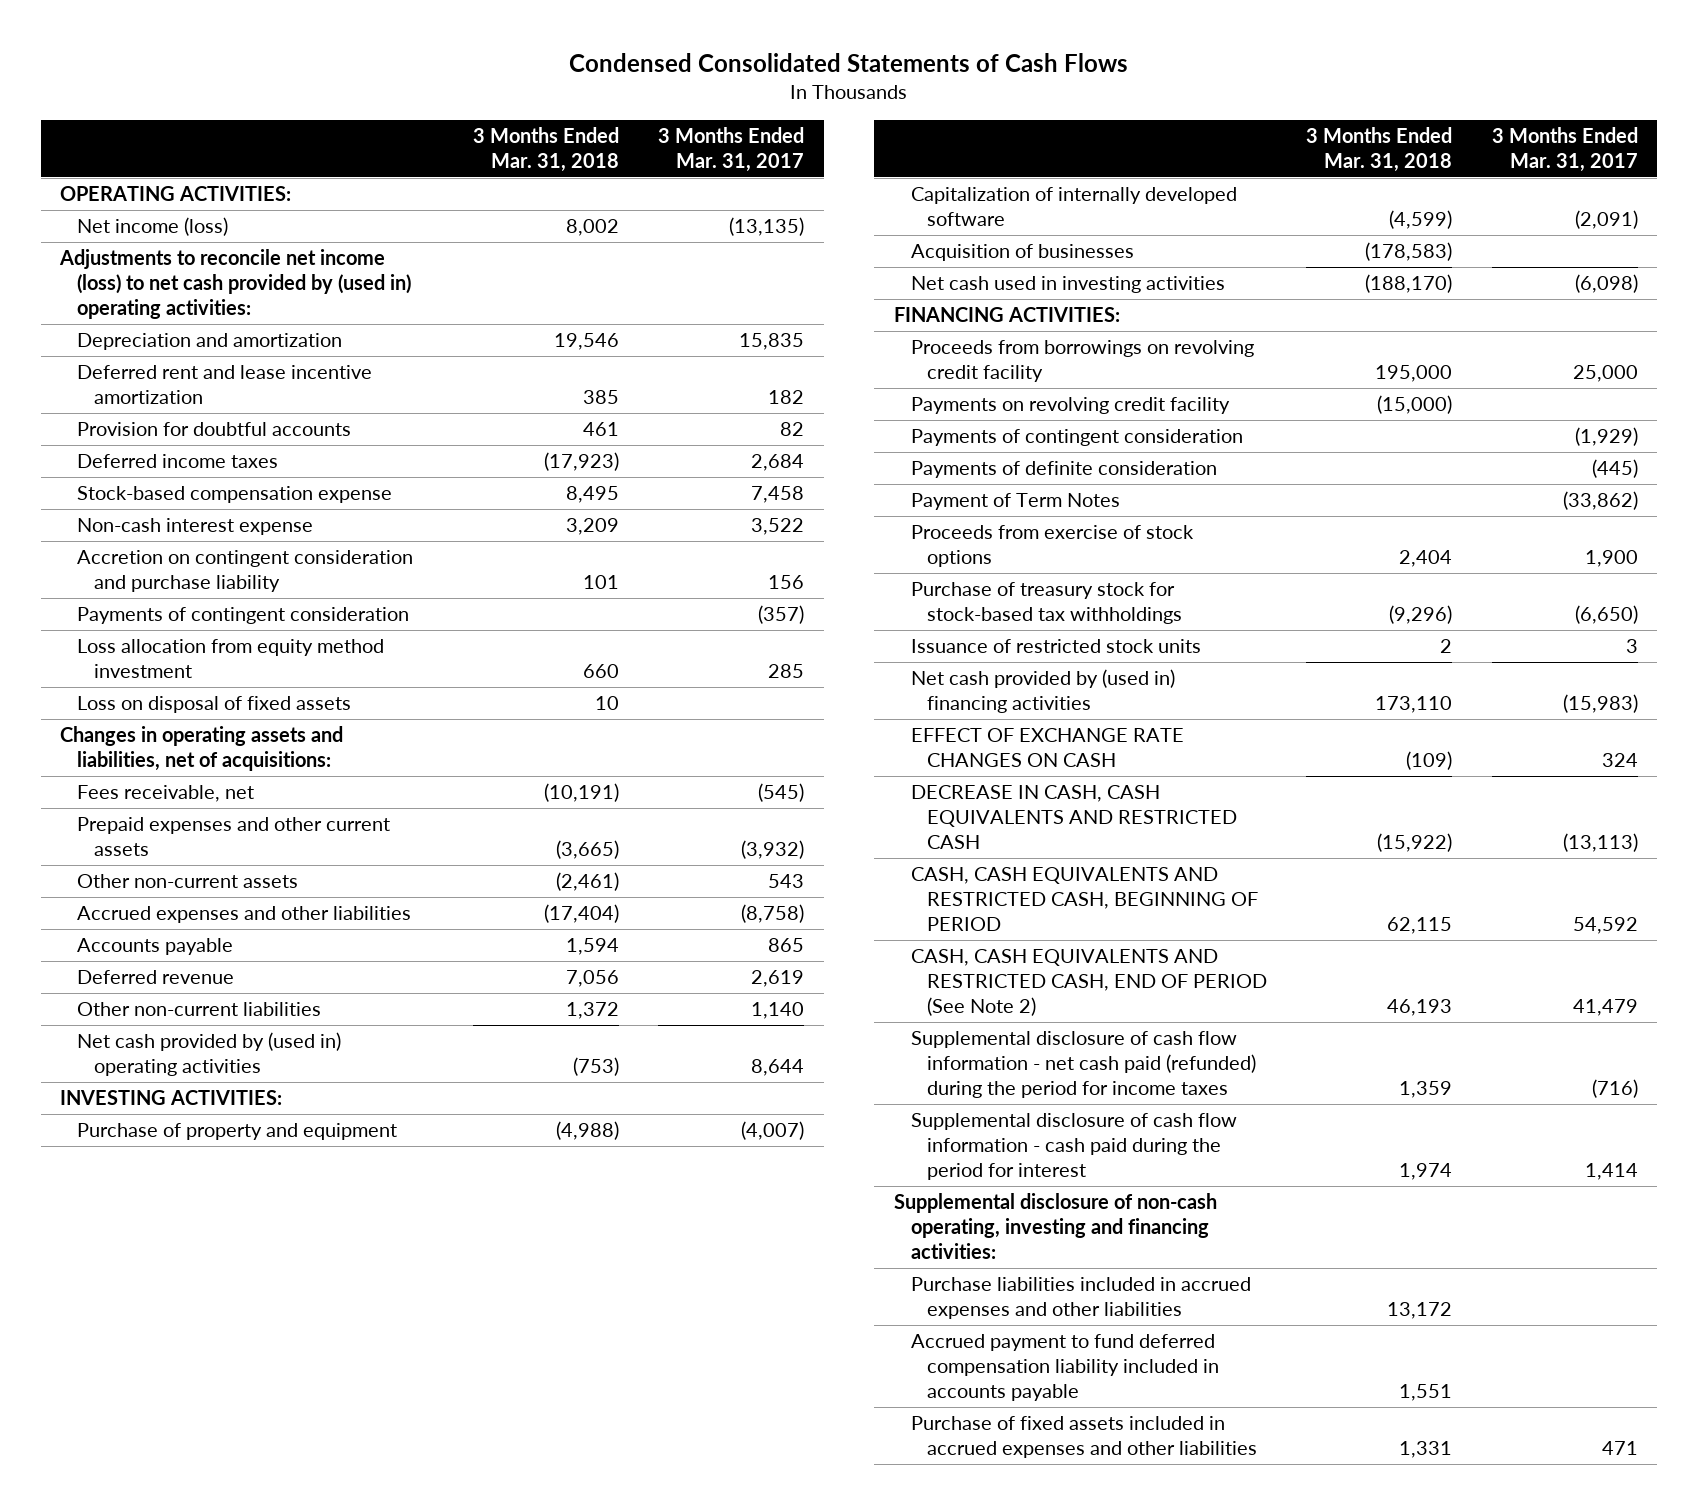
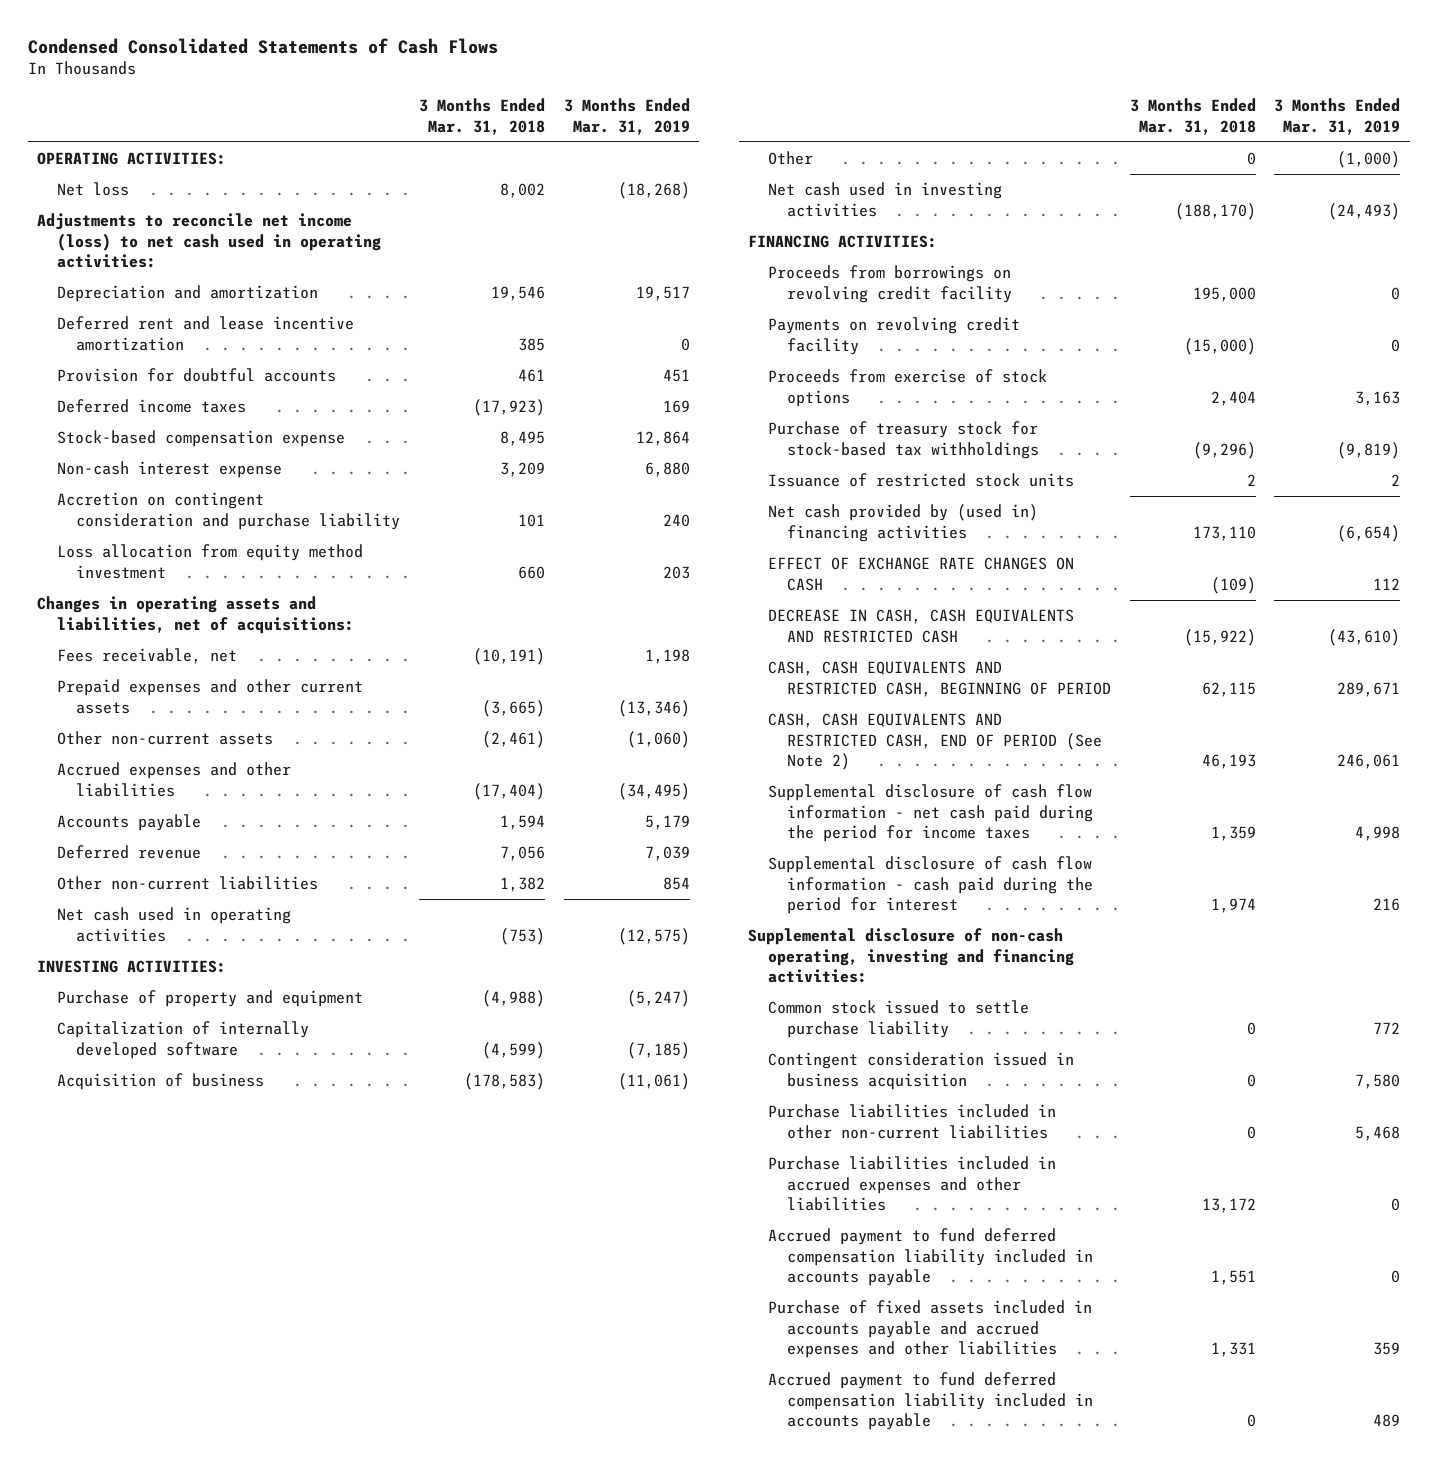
[658,126,805,172] 3 Months Ended Mar. 31, 2017 -> none
none -> [563,98,690,135] 3 Months Ended Mar. 31, 2019
[77,217,229,237] Net income (loss) -> [56,182,129,197] Net loss
[59,249,412,320] Adjustments to reconcile net income (loss) to net cash provided by (used in) operating activities: -> [37,213,381,269] Adjustments to reconcile net income (loss) to net cash used in operating activities:
[77,607,410,625] Payments of contingent consideration -> none
[77,696,352,714] Loss on disposal of fixed assets -> none
[565,1002,619,1020] 1,372 -> [500,877,546,893] 1,382
[77,1032,342,1077] Net cash provided by (used in) operating activities -> [56,907,291,942] Net cash used in operating activities
[910,244,1134,262] Acquisition of businesses -> [56,1073,264,1091] Acquisition of business
none -> [767,151,813,166] Other
[910,429,1243,447] Payments of contingent consideration -> none
[910,461,1217,479] Payments of definite consideration -> none
[910,493,1120,511] Payment of Term Notes -> none
[910,1031,1257,1099] Supplemental disclosure of cash flow information - net cash paid (refunded) during the period for income taxes -> [767,784,1093,843] Supplemental disclosure of cash flow information - net cash paid during the period for income taxes
none -> [767,1000,1029,1038] Common stock issued to settle purchase liability
none -> [767,1052,1074,1090] Contingent consideration issued in business acquisition
none -> [767,1104,1056,1139] Purchase liabilities included in other non-current liabilities
[910,1416,1258,1459] Purchase of fixed assets included in accrued expenses and other liabilities -> [767,1300,1092,1359] Purchase of fixed assets included in accounts payable and accrued expenses and other liabilities
none -> [767,1372,1093,1431] Accrued payment to fund deferred compensation liability included in accounts payable

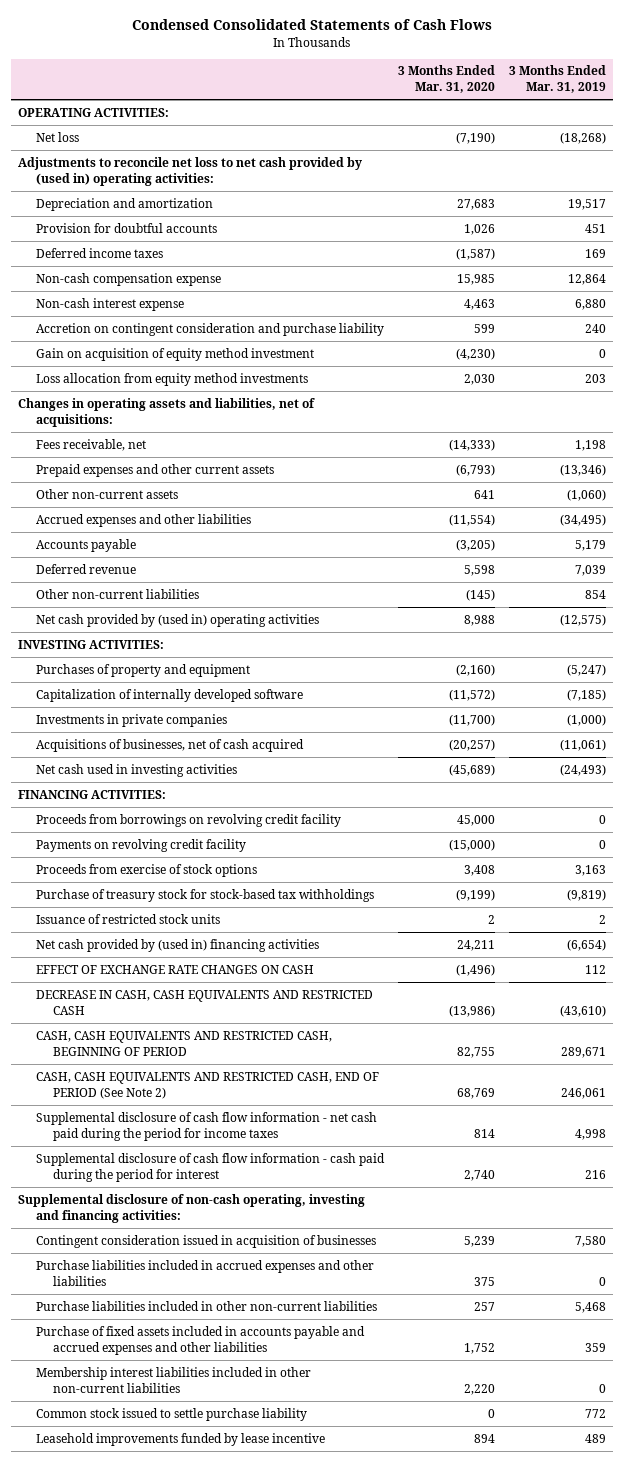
[419,98,546,135] 3 Months Ended Mar. 31, 2018 -> none
none -> [397,65,495,94] 3 Months Ended Mar. 31, 2020
[37,213,381,269] Adjustments to reconcile net income (loss) to net cash used in operating activities: -> [18,156,363,186] Adjustments to reconcile net loss to net cash provided by (used in) operating activities:
[56,316,354,351] Deferred rent and lease incentive amortization -> none
[56,430,345,448] Stock-based compensation expense -> [35,272,221,286] Non-cash compensation expense
none -> [35,347,314,361] Gain on acquisition of equity method investment
[56,544,363,579] Loss allocation from equity method investment -> [35,372,308,386] Loss allocation from equity method investments
[56,907,291,942] Net cash used in operating activities -> [35,613,319,627] Net cash provided by (used in) operating activities
[56,990,363,1008] Purchase of property and equipment -> [35,663,250,677] Purchases of property and equipment
[767,151,813,166] Other -> none
none -> [35,713,227,727] Investments in private companies
[56,1073,264,1091] Acquisition of business -> [35,738,304,752] Acquisitions of businesses, net of cash acquired
[767,1052,1074,1090] Contingent consideration issued in business acquisition -> [35,1234,376,1248] Contingent consideration issued in acquisition of businesses
[767,1228,1093,1287] Accrued payment to fund deferred compensation liability included in accounts payable -> none
[767,1104,1056,1139] Purchase liabilities included in other non-current liabilities -> [35,1300,377,1311] Purchase liabilities included in other non-current liabilities
none -> [35,1366,311,1393] Membership interest liabilities included in other non-current liabilities
[767,1000,1029,1038] Common stock issued to settle purchase liability -> [35,1407,307,1421] Common stock issued to settle purchase liability
[767,1372,1093,1431] Accrued payment to fund deferred compensation liability included in accounts payable -> [35,1432,325,1446] Leasehold improvements funded by lease incentive

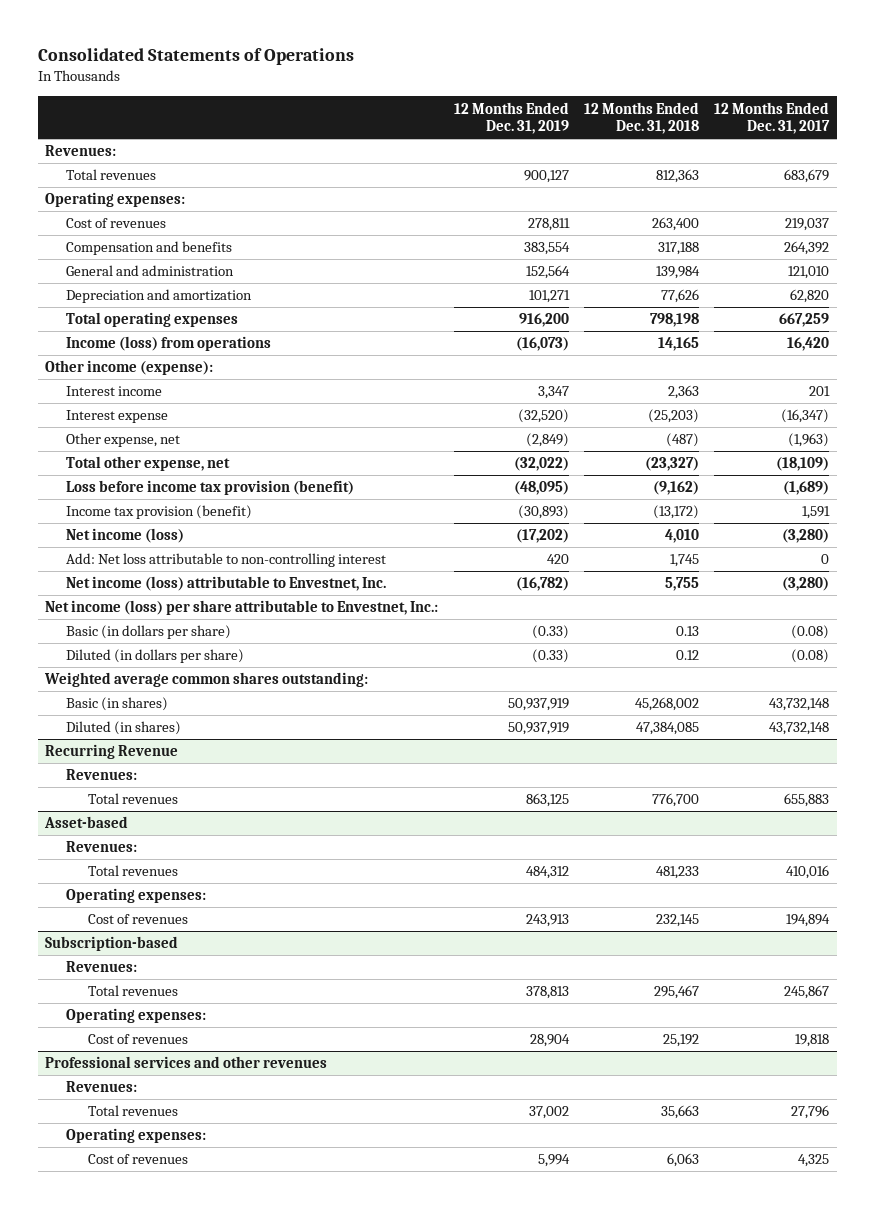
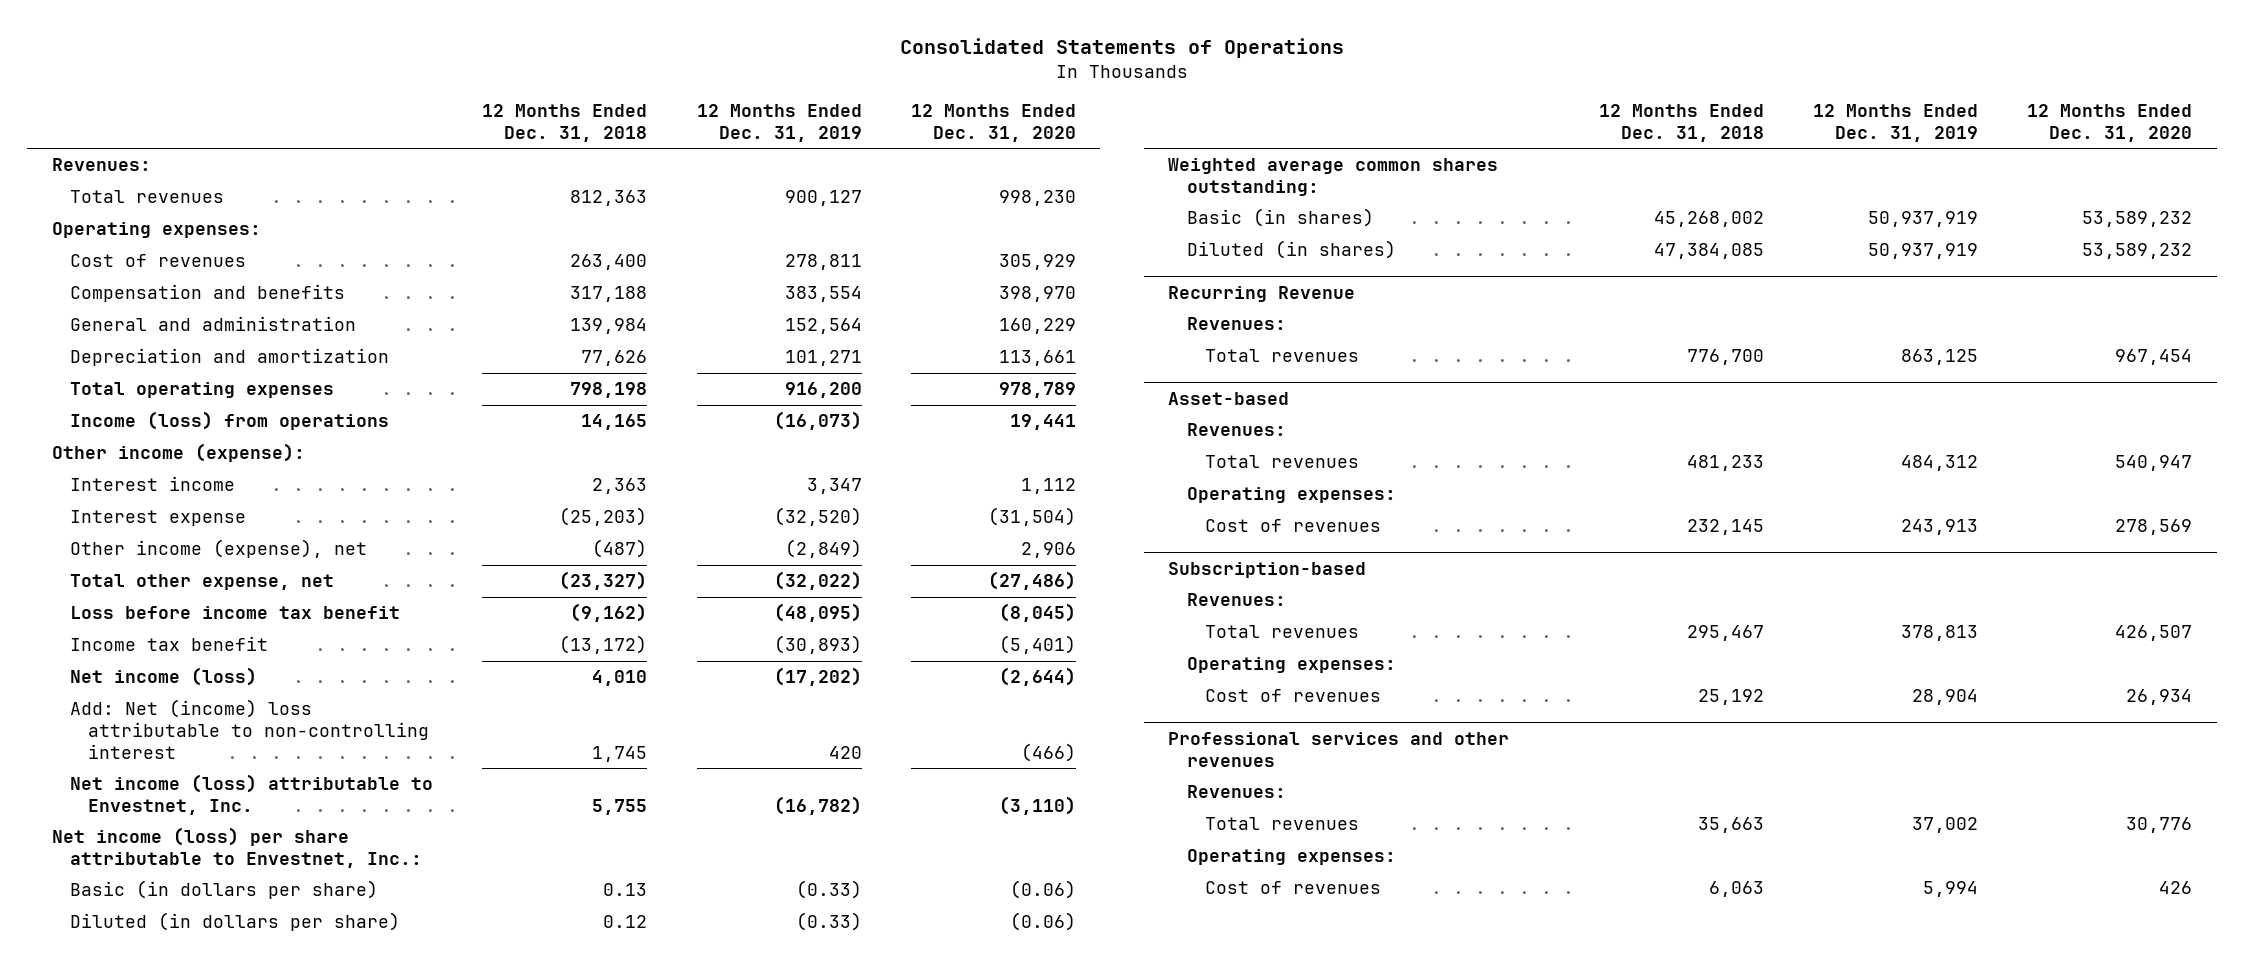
[714,101,831,135] 12 Months Ended Dec. 31, 2017 -> none
none -> [910,104,1076,143] 12 Months Ended Dec. 31, 2020
[66,433,181,448] Other expense, net -> [70,539,368,559] Other income (expense), net
[66,480,355,496] Loss before income tax provision (benefit) -> [70,606,401,620] Loss before income tax benefit
[66,505,253,520] Income tax provision (benefit) -> [70,636,269,652] Income tax benefit
[66,553,387,568] Add: Net loss attributable to non-controlling interest -> [70,699,430,759] Add: Net (income) loss attributable to non-controlling interest

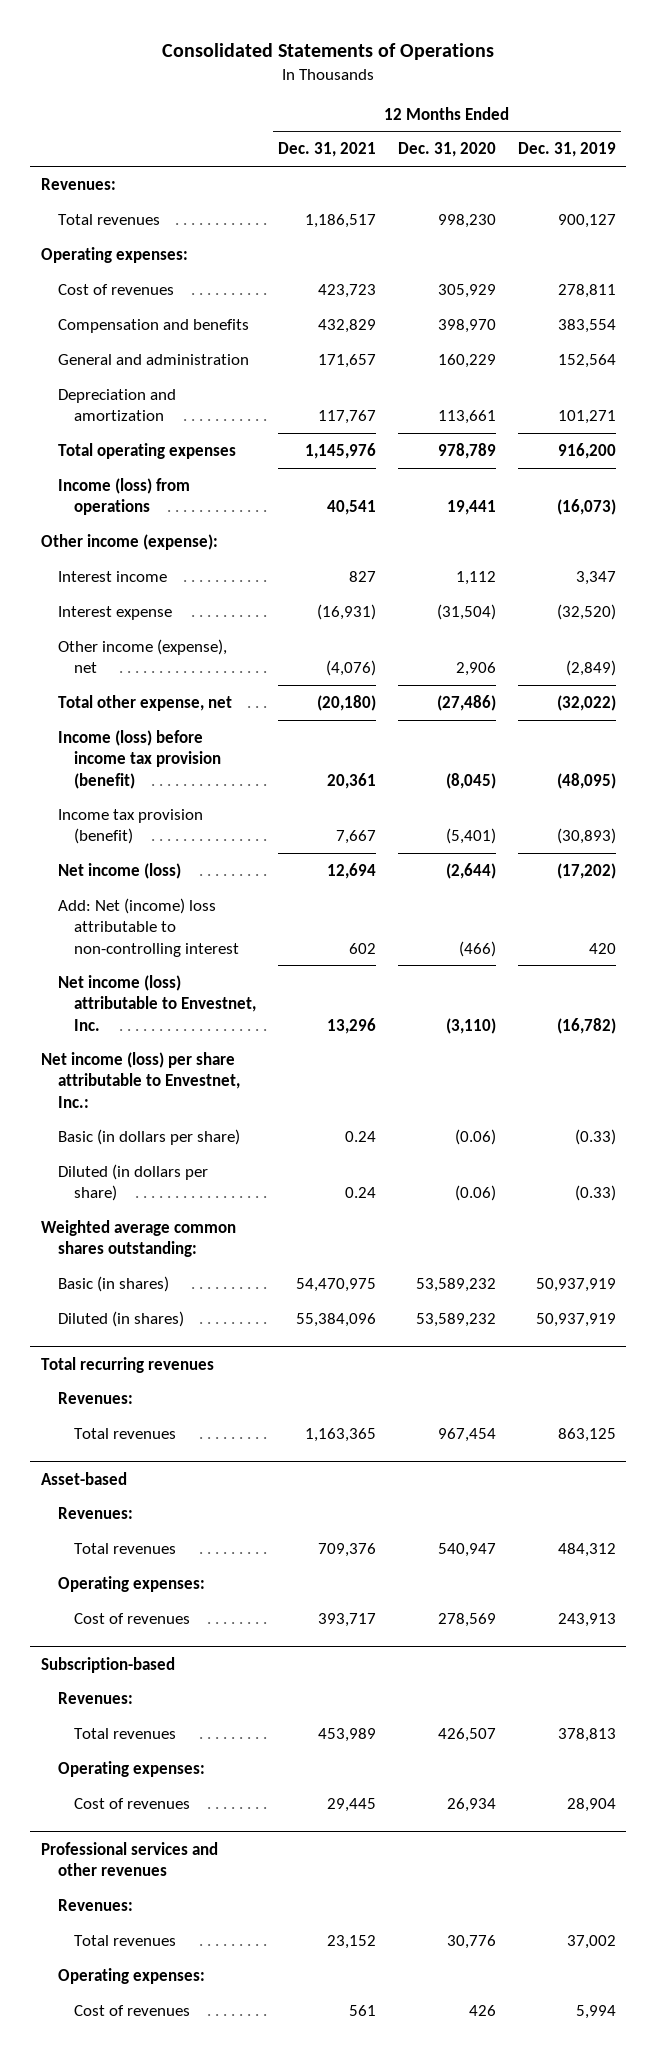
[482,104,648,143] 12 Months Ended Dec. 31, 2018 -> none
none -> [278,142,377,158] Dec. 31, 2021
[70,606,401,620] Loss before income tax benefit -> [57,729,222,789] Income (loss) before income tax provision (benefit)
[70,636,269,652] Income tax benefit -> [57,808,203,845] Income tax provision (benefit)
[1168,286,1356,303] Recurring Revenue -> [40,1356,214,1373] Total recurring revenues

